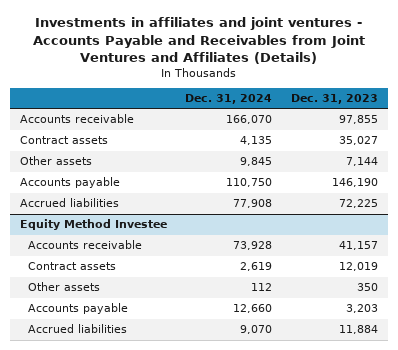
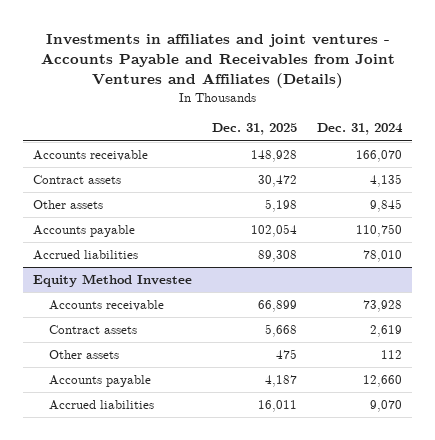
[291,93,379,104] Dec. 31, 2023 -> none
none -> [212,123,298,136] Dec. 31, 2025
[233,199,273,209] 77,908 -> [363,250,403,263] 78,010

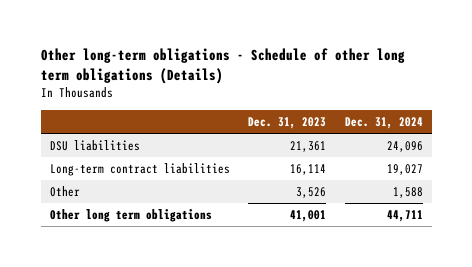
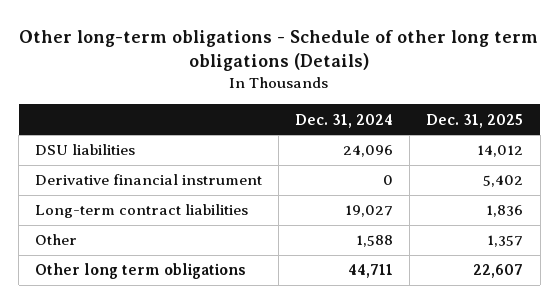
[248,116,327,129] Dec. 31, 2023 -> none
none -> [426,113,524,128] Dec. 31, 2025
none -> [35,174,263,186] Derivative financial instrument

